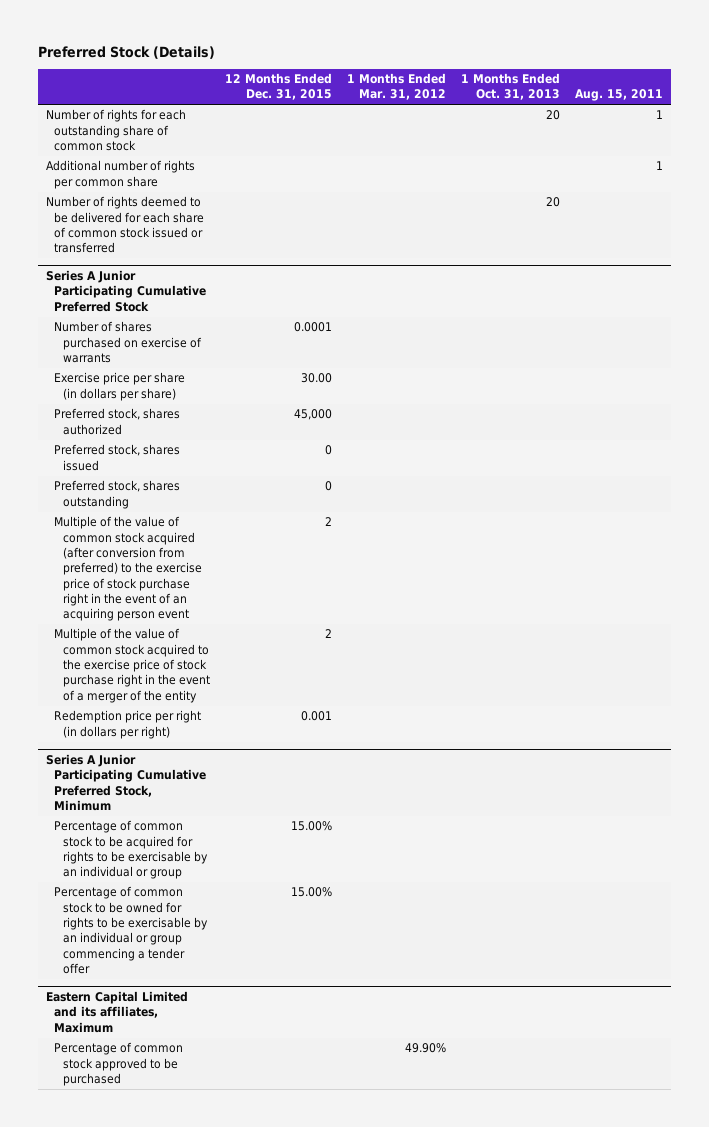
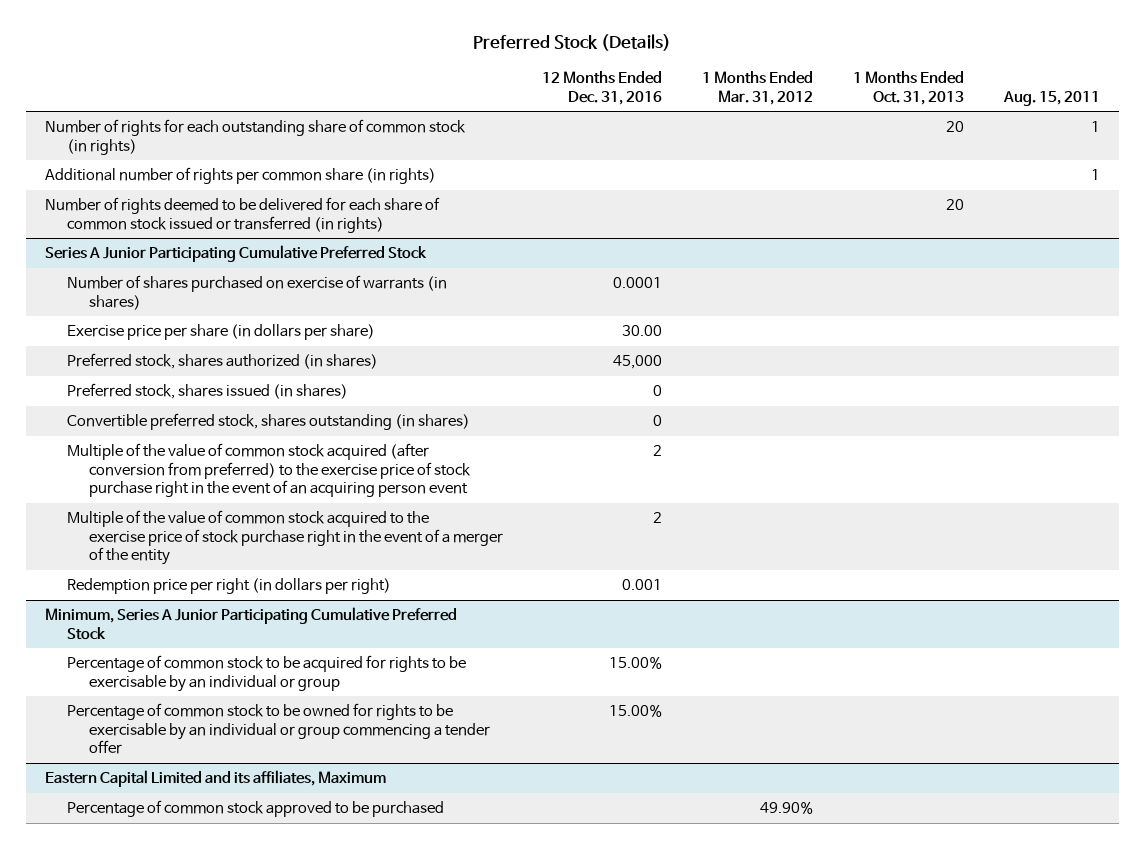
[224,72,332,101] 12 Months Ended Dec. 31, 2015 -> none
none -> [542,71,663,105] 12 Months Ended Dec. 31, 2016
[45,109,186,152] Number of rights for each outstanding share of common stock -> [45,119,467,155] Number of rights for each outstanding share of common stock (in rights)
[45,160,195,189] Additional number of rights per common share -> [45,167,437,185] Additional number of rights per common share (in rights)
[45,196,205,254] Number of rights deemed to be delivered for each share of common stock issued or transferred -> [45,197,441,233] Number of rights deemed to be delivered for each share of common stock issued or transferred (in rights)
[54,321,202,364] Number of shares purchased on exercise of warrants -> [67,275,448,310] Number of shares purchased on exercise of warrants (in shares)
[54,408,181,435] Preferred stock, shares authorized -> [67,353,379,370] Preferred stock, shares authorized (in shares)
[54,444,181,471] Preferred stock, shares issued -> [67,383,349,400] Preferred stock, shares issued (in shares)
[54,480,181,509] Preferred stock, shares outstanding -> [67,413,471,431] Convertible preferred stock, shares outstanding (in shares)
[45,754,207,812] Series A Junior Participating Cumulative Preferred Stock, Minimum -> [45,607,458,640] Minimum, Series A Junior Participating Cumulative Preferred Stock

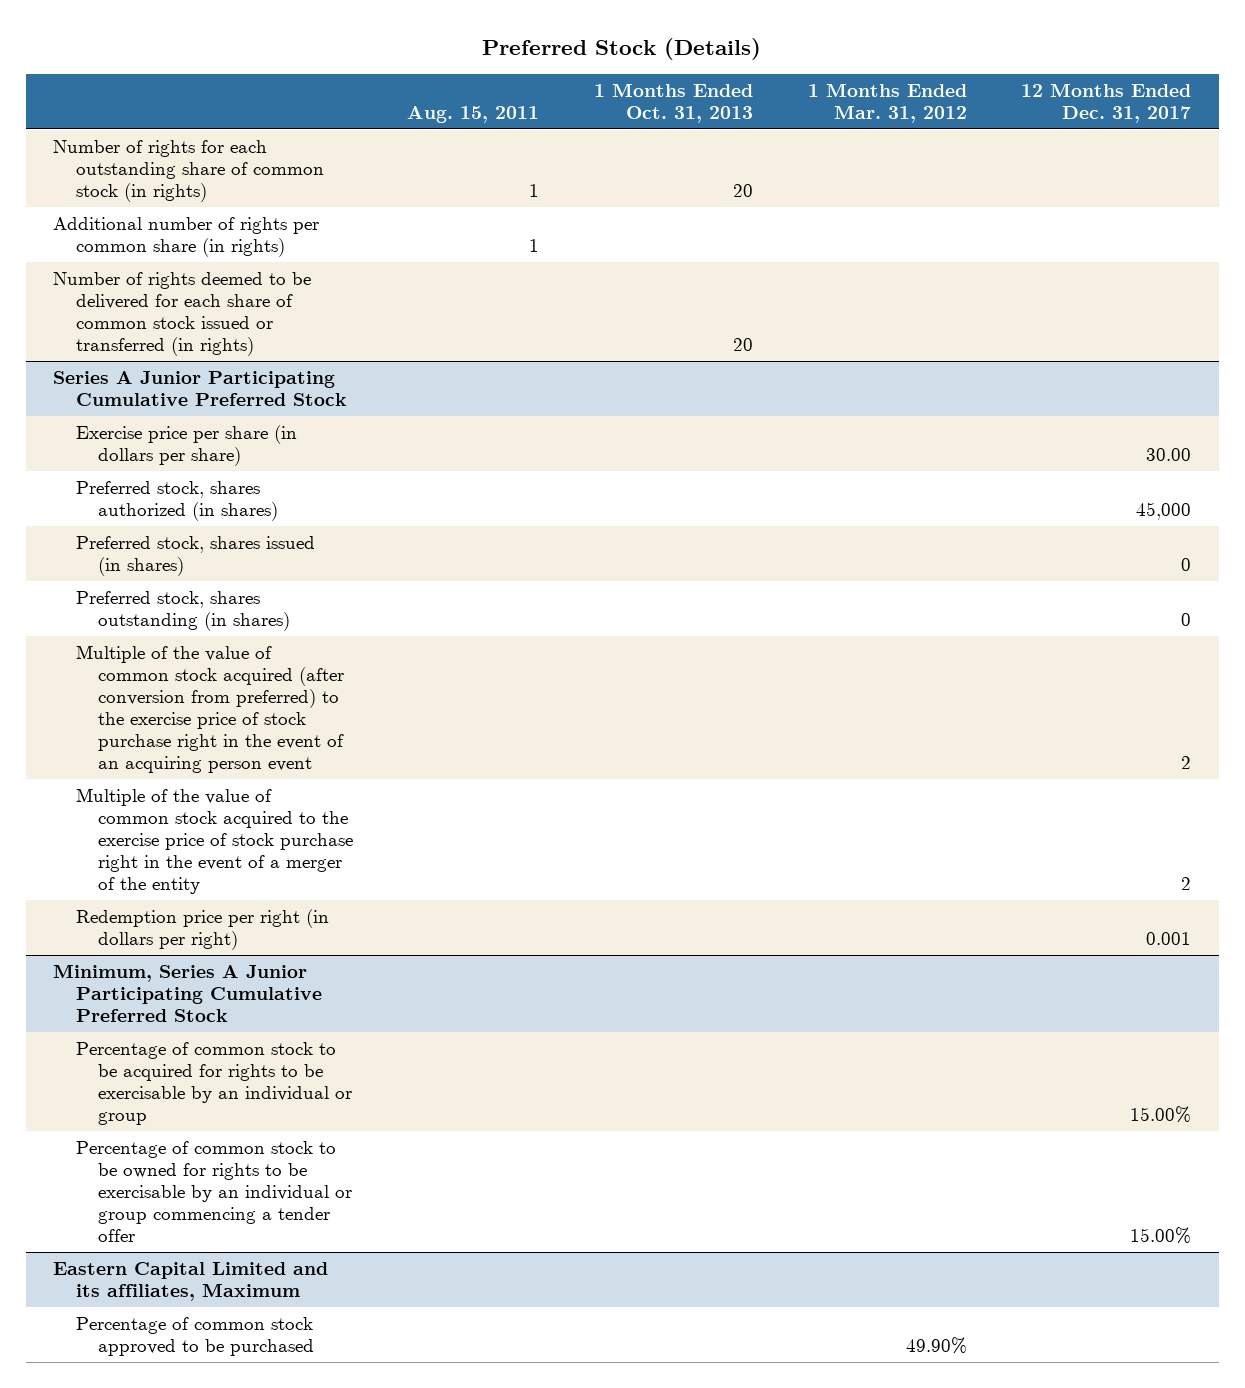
[542,71,663,105] 12 Months Ended Dec. 31, 2016 -> none
none -> [1021,83,1192,123] 12 Months Ended Dec. 31, 2017
[67,275,448,310] Number of shares purchased on exercise of warrants (in shares) -> none
[67,413,471,431] Convertible preferred stock, shares outstanding (in shares) -> [75,590,290,631] Preferred stock, shares outstanding (in shares)

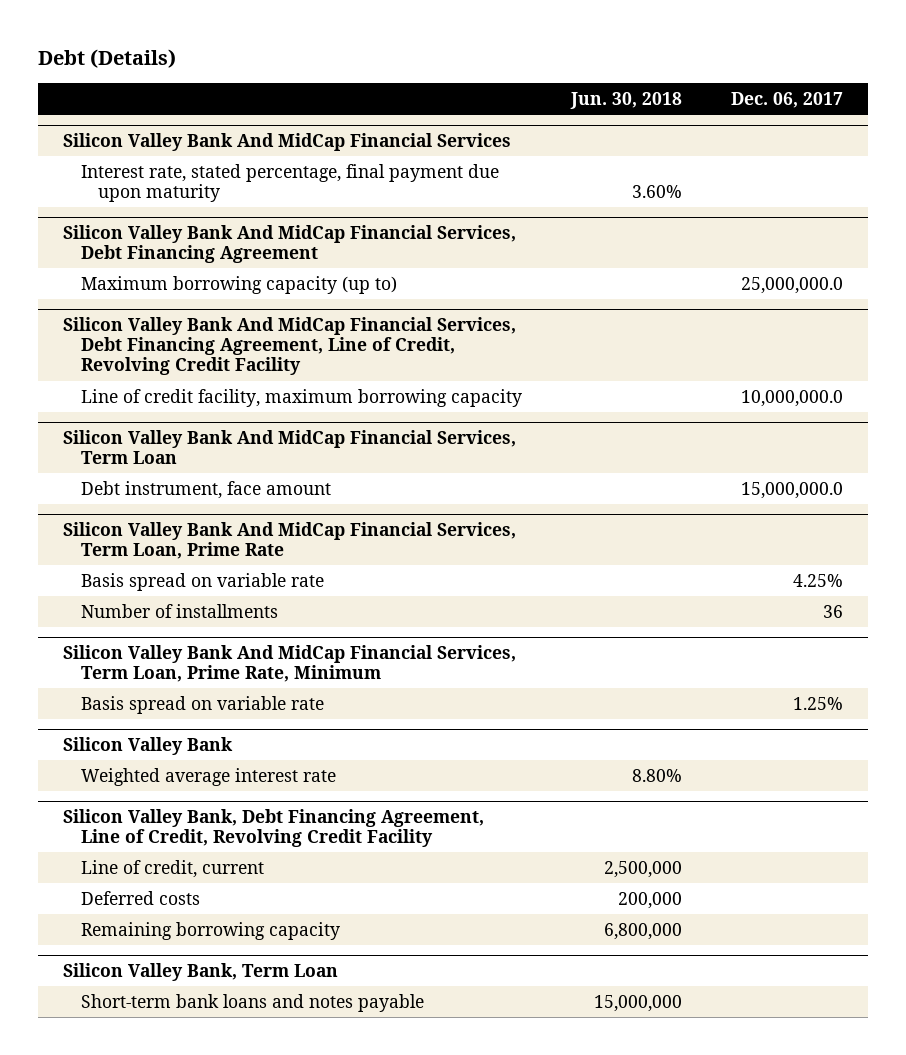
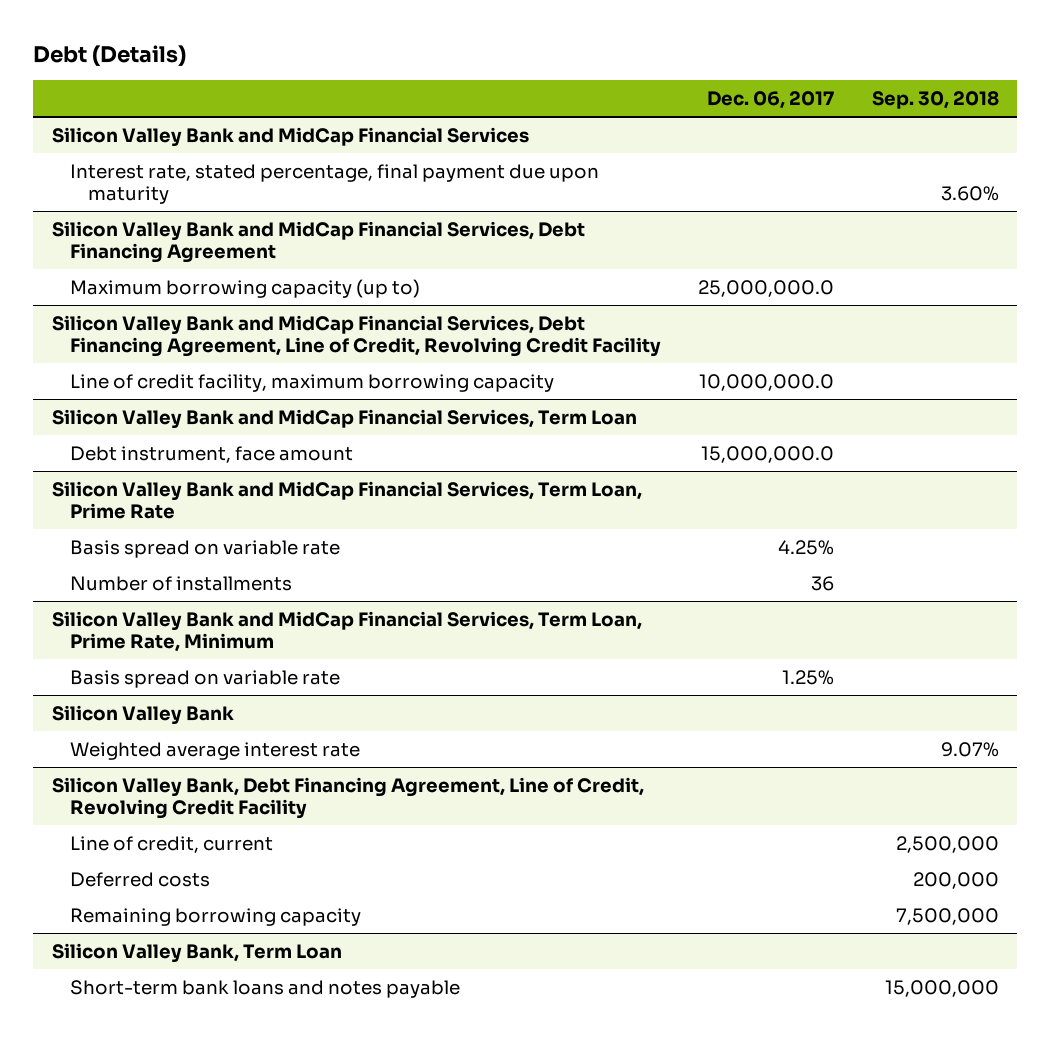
[570,91,683,109] Jun. 30, 2018 -> none
none -> [871,91,999,110] Sep. 30, 2018
[63,132,512,151] Silicon Valley Bank And MidCap Financial Services -> [51,126,529,147] Silicon Valley Bank and MidCap Financial Services
[63,224,517,264] Silicon Valley Bank And MidCap Financial Services, Debt Financing Agreement -> [51,220,585,264] Silicon Valley Bank and MidCap Financial Services, Debt Financing Agreement
[63,316,517,376] Silicon Valley Bank And MidCap Financial Services, Debt Financing Agreement, Line of Credit, Revolving Credit Facility -> [51,314,661,358] Silicon Valley Bank and MidCap Financial Services, Debt Financing Agreement, Line of Credit, Revolving Credit Facility
[63,429,517,465] Silicon Valley Bank And MidCap Financial Services, Term Loan -> [51,408,637,429] Silicon Valley Bank and MidCap Financial Services, Term Loan
[63,521,517,560] Silicon Valley Bank And MidCap Financial Services, Term Loan, Prime Rate -> [51,480,642,520] Silicon Valley Bank and MidCap Financial Services, Term Loan, Prime Rate
[63,644,517,683] Silicon Valley Bank And MidCap Financial Services, Term Loan, Prime Rate, Minimum -> [51,610,642,653] Silicon Valley Bank and MidCap Financial Services, Term Loan, Prime Rate, Minimum

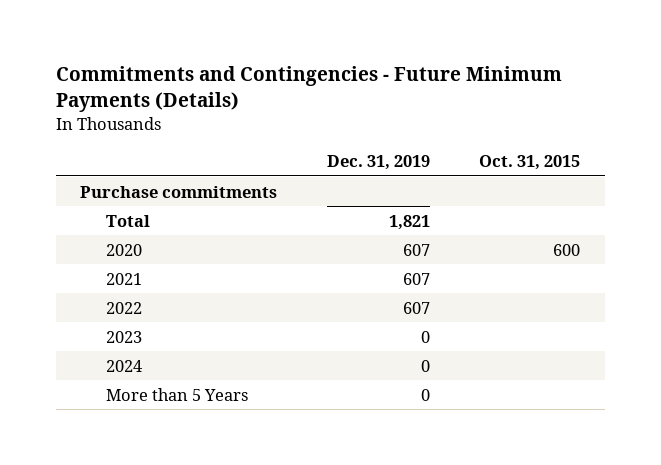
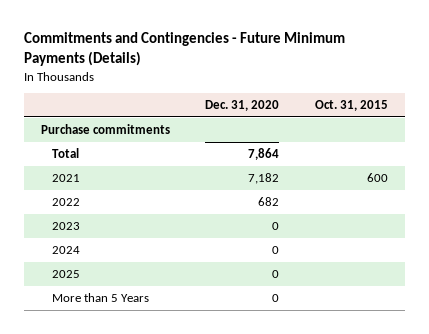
[326,154,430,170] Dec. 31, 2019 -> none
none -> [205,100,280,112] Dec. 31, 2020
[105,272,142,285] 2021 -> none
[105,243,142,256] 2020 -> [51,173,80,182] 2021
none -> [51,269,80,278] 2025

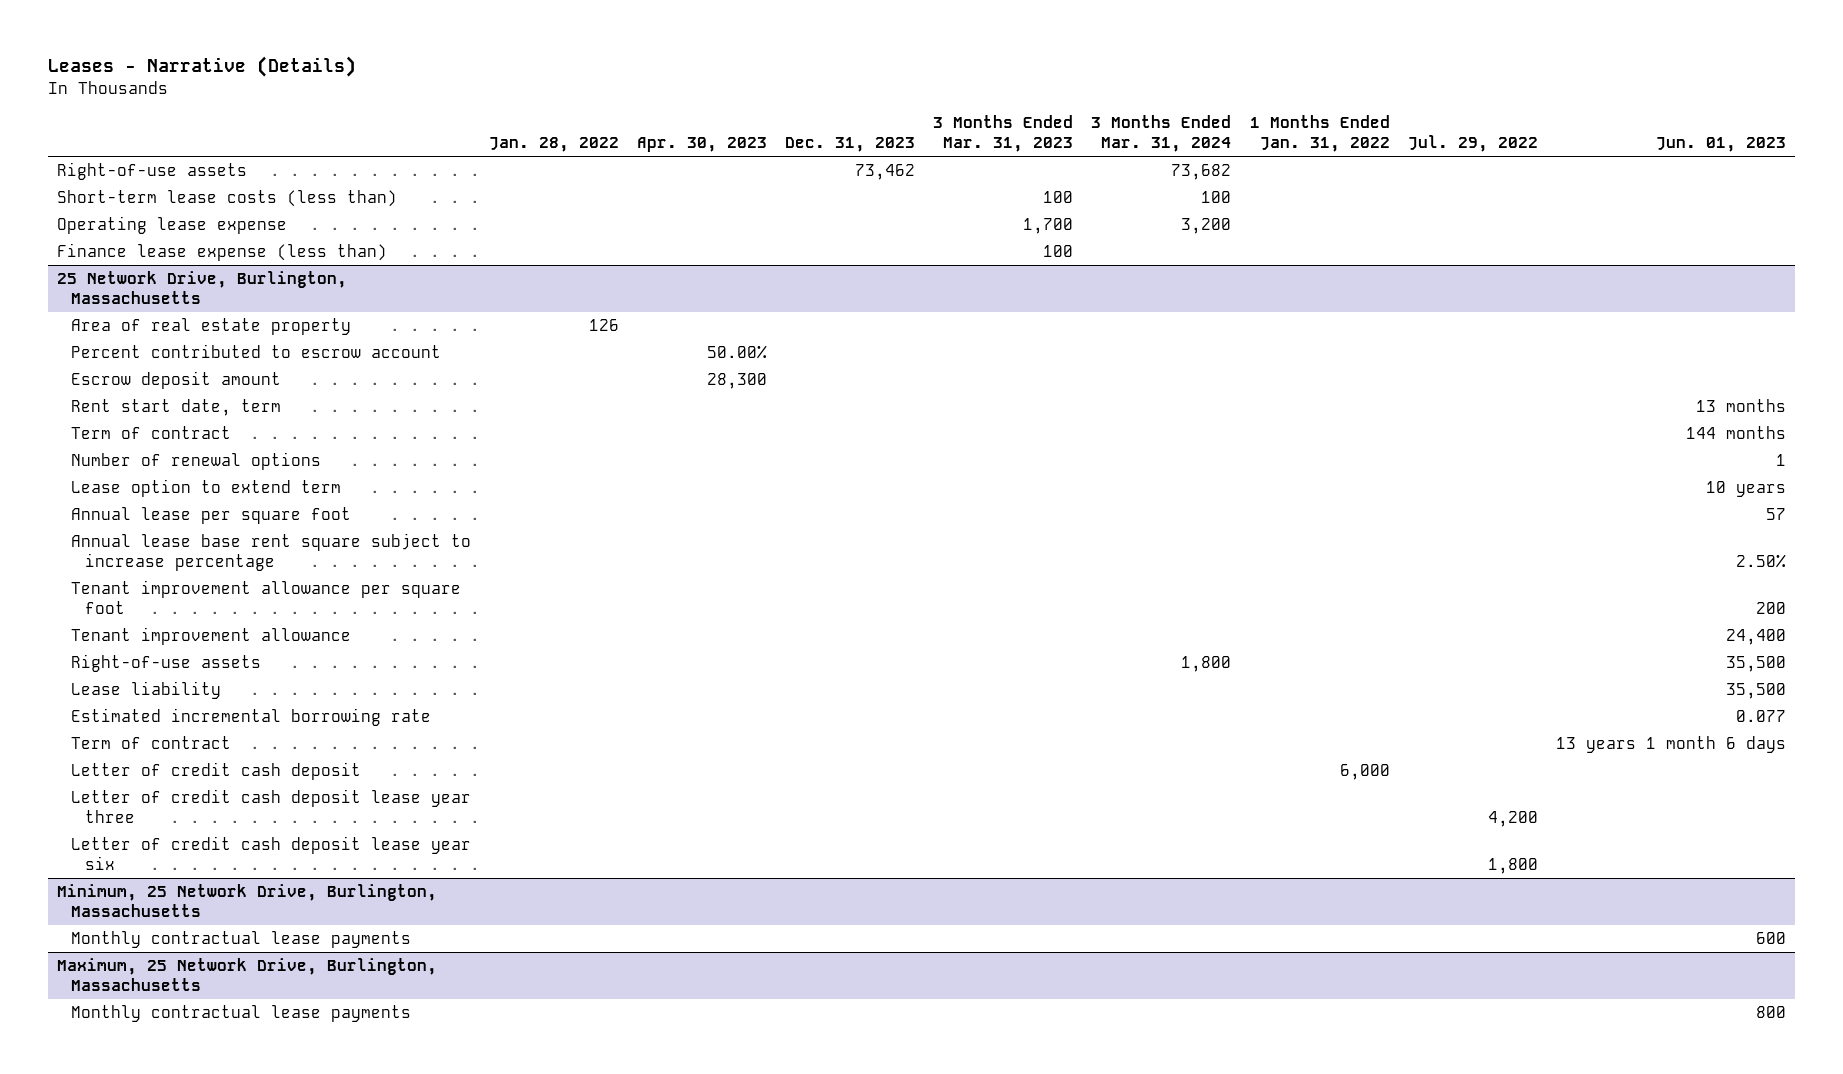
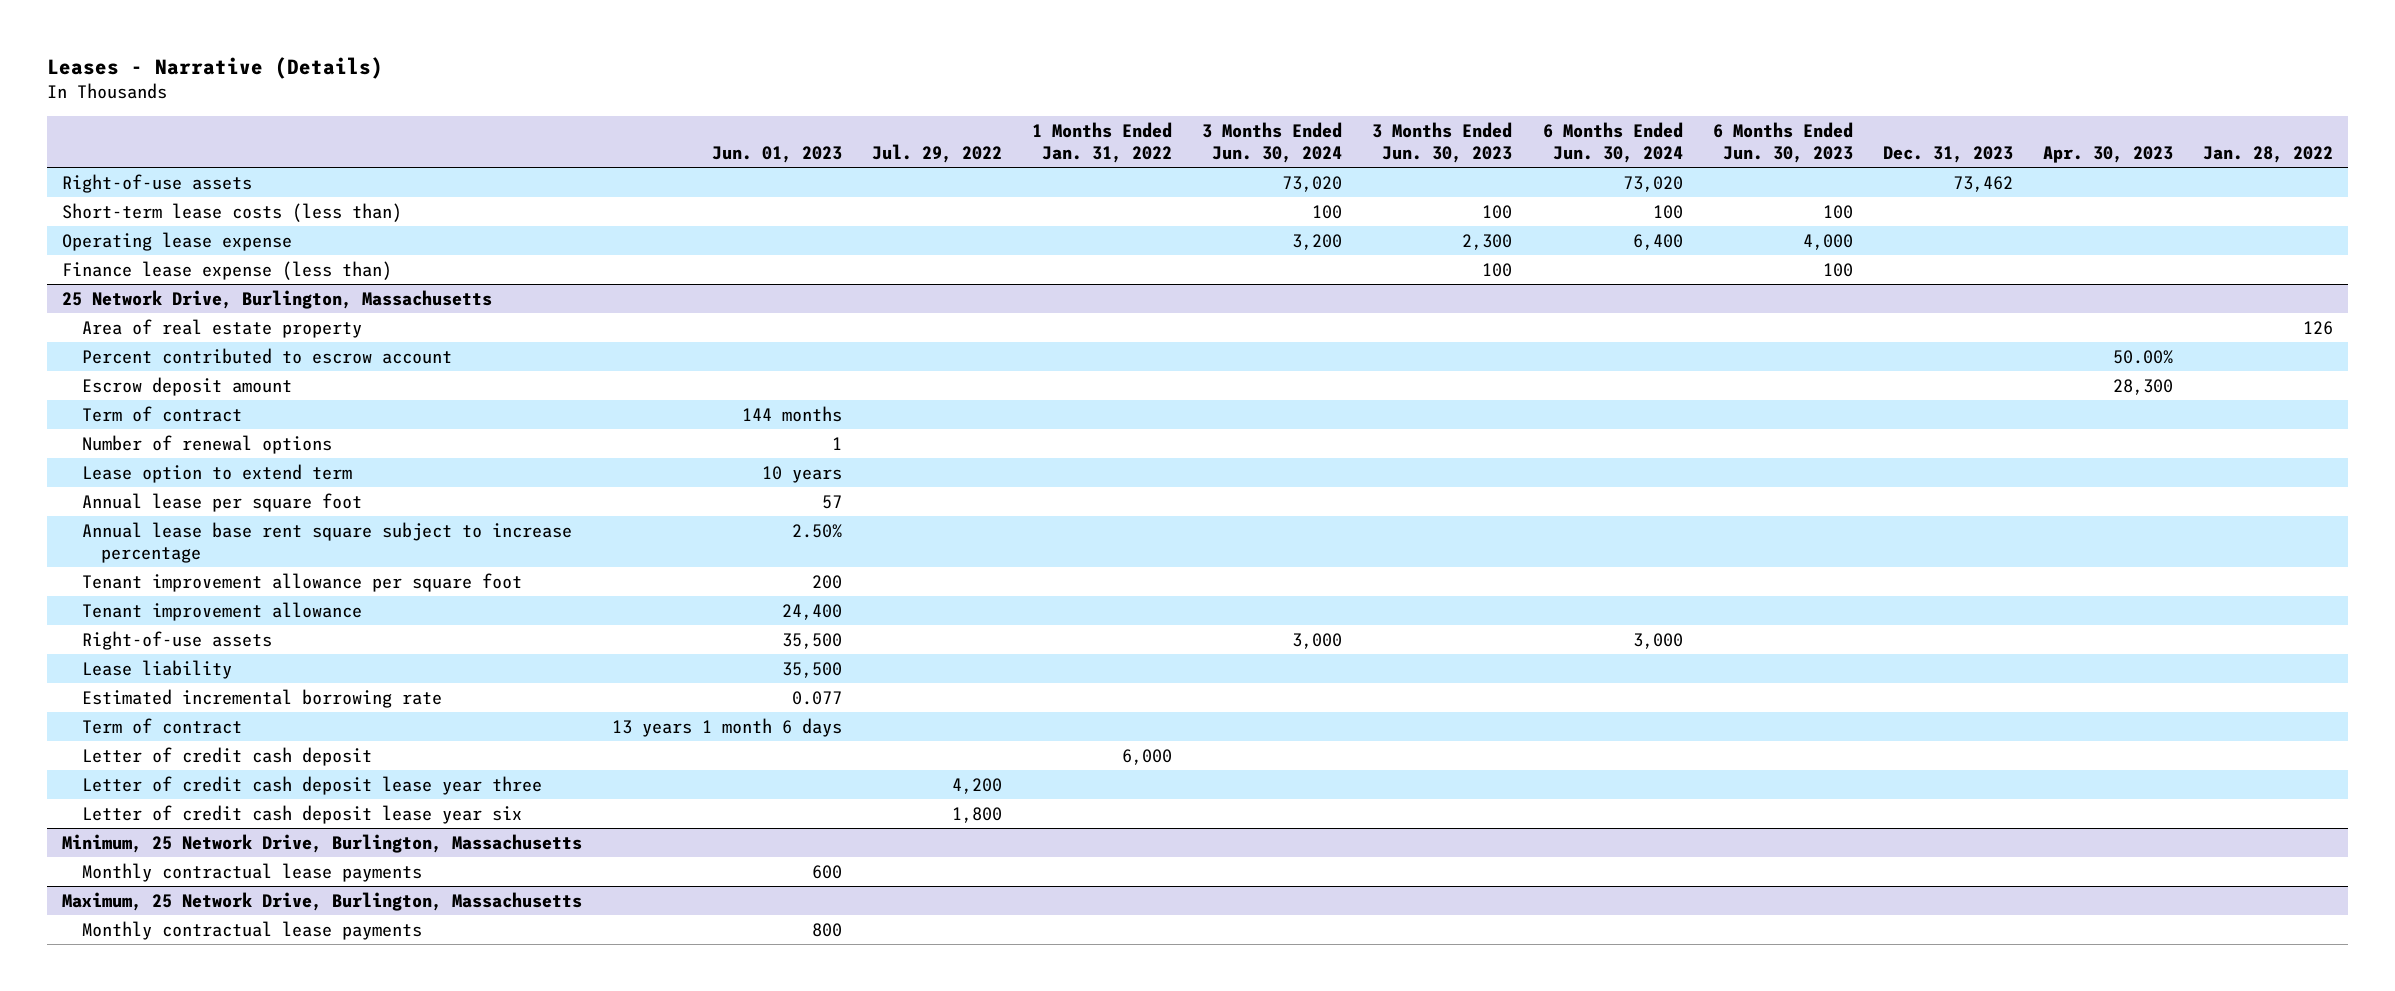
[933,115,1074,153] 3 Months Ended Mar. 31, 2023 -> none
[1091,115,1232,153] 3 Months Ended Mar. 31, 2024 -> none
none -> [1202,121,1343,163] 3 Months Ended Jun. 30, 2024
none -> [1372,121,1513,163] 3 Months Ended Jun. 30, 2023
none -> [1542,121,1683,163] 6 Months Ended Jun. 30, 2024
none -> [1712,121,1853,163] 6 Months Ended Jun. 30, 2023
[70,398,281,416] Rent start date, term -> none

